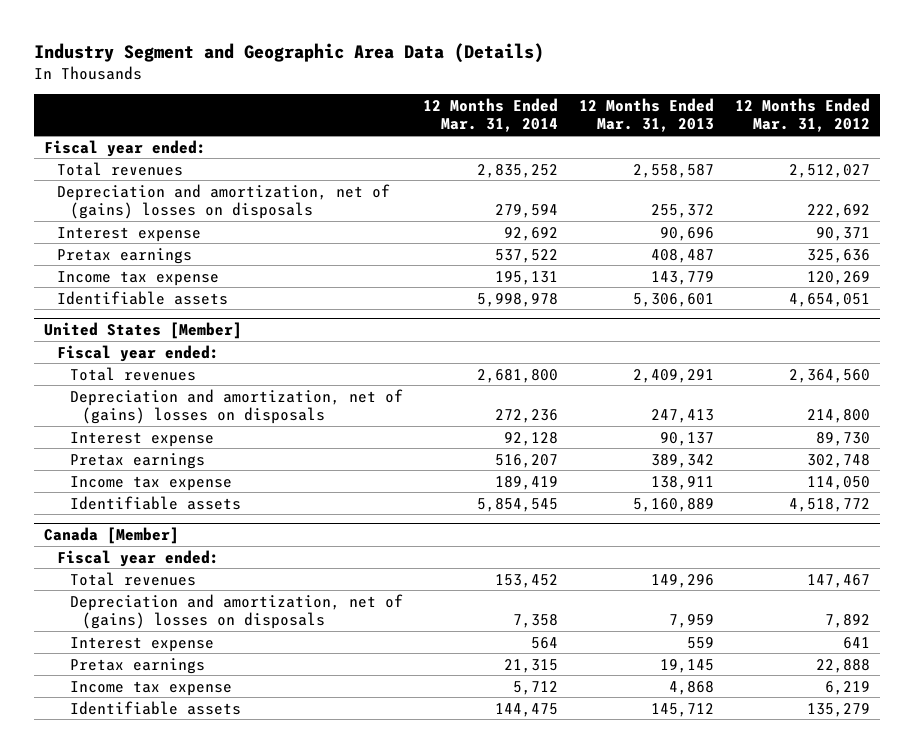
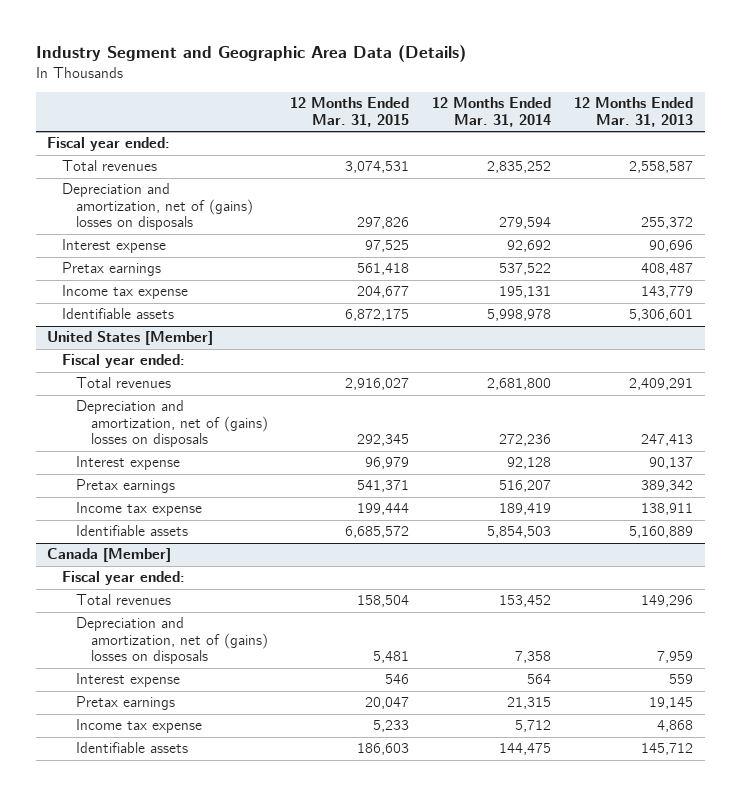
[734,98,870,133] 12 Months Ended Mar. 31, 2012 -> none
none -> [290,97,410,127] 12 Months Ended Mar. 31, 2015
[477,497,559,512] 5,854,545 -> [487,526,552,539] 5,854,503

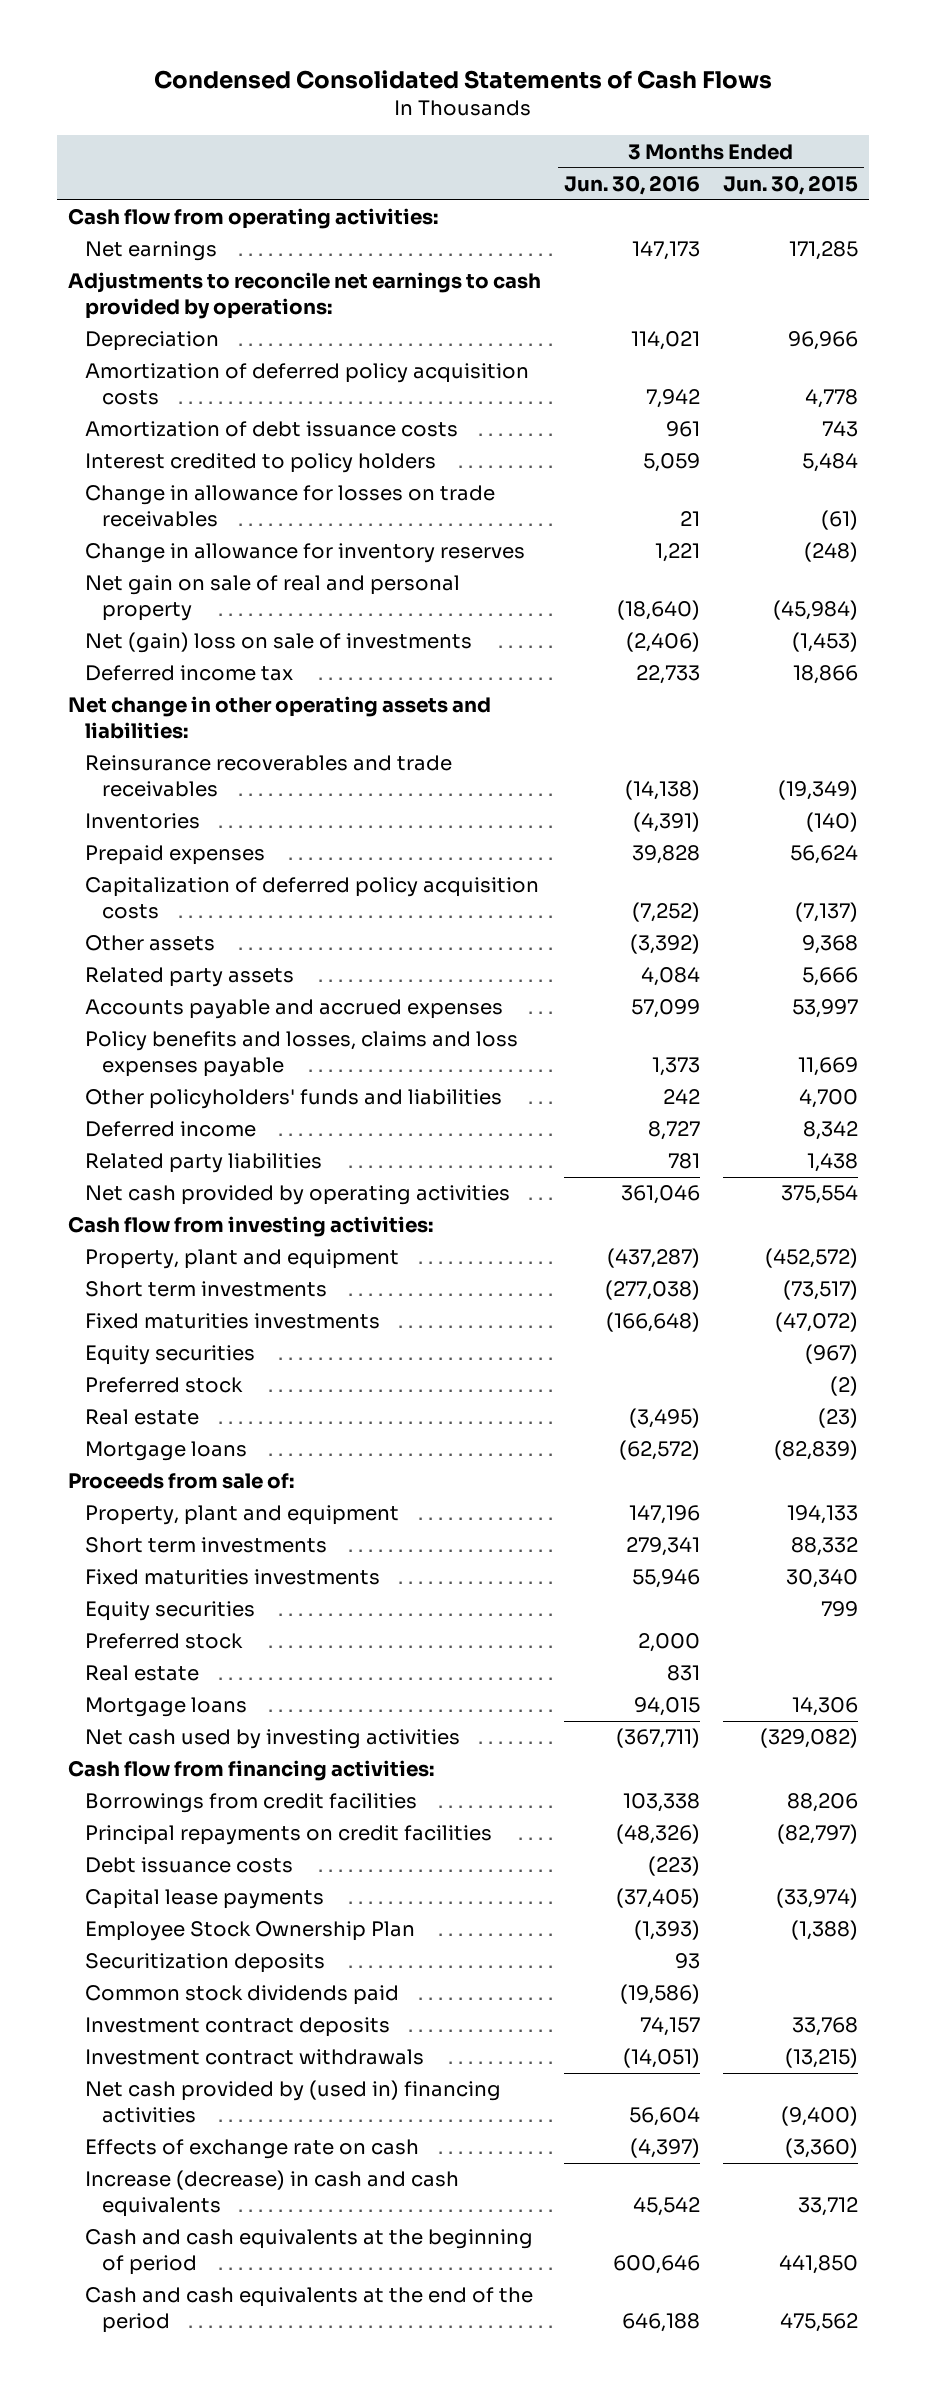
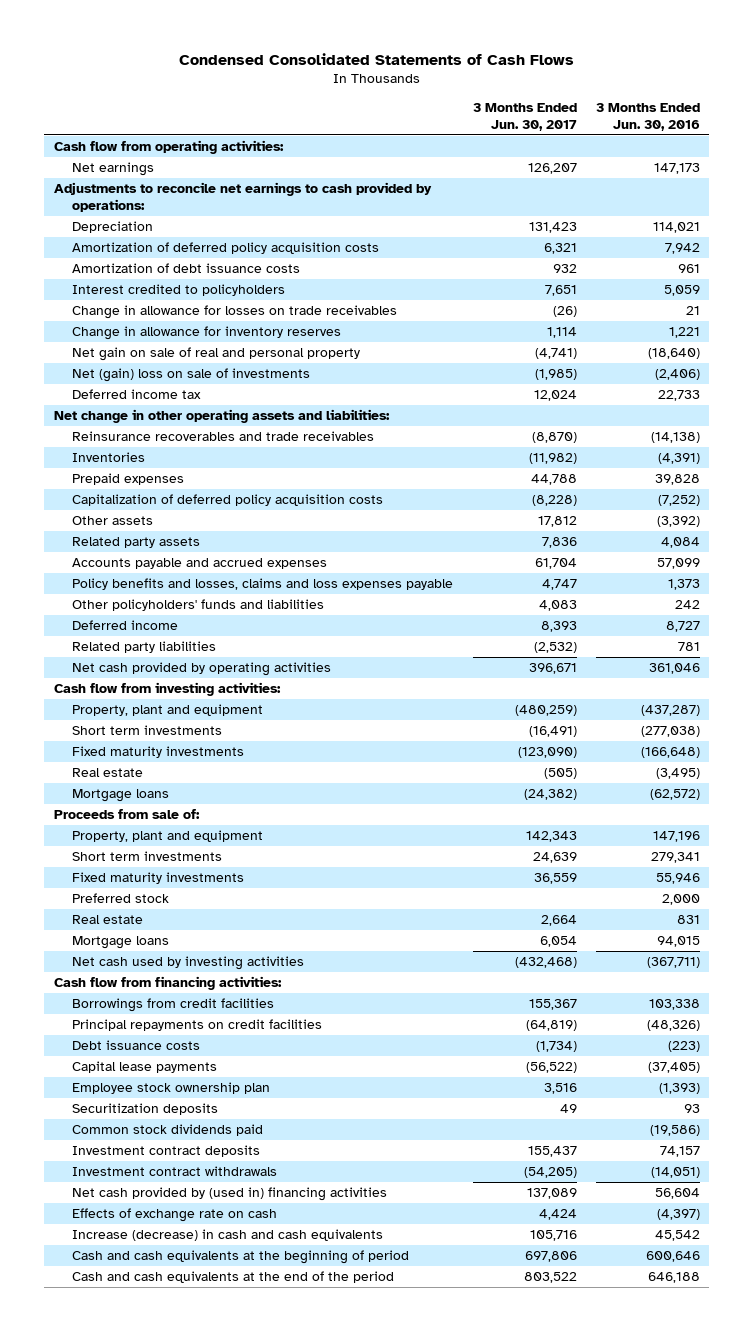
[722,175,858,196] Jun. 30, 2015 -> none
none -> [472,102,577,131] 3 Months Ended Jun. 30, 2017
[84,453,436,474] Interest credited to policy holders -> [72,283,286,296] Interest credited to policyholders
[84,1345,255,1366] Equity securities -> none
[84,1377,243,1394] Preferred stock -> none
[84,1313,380,1330] Fixed maturities investments -> [72,745,245,758] Fixed maturity investments
[84,1601,255,1622] Equity securities -> none
[84,1569,380,1586] Fixed maturities investments -> [72,871,245,884] Fixed maturity investments
[84,1921,415,1942] Employee Stock Ownership Plan -> [72,1081,271,1094] Employee stock ownership plan

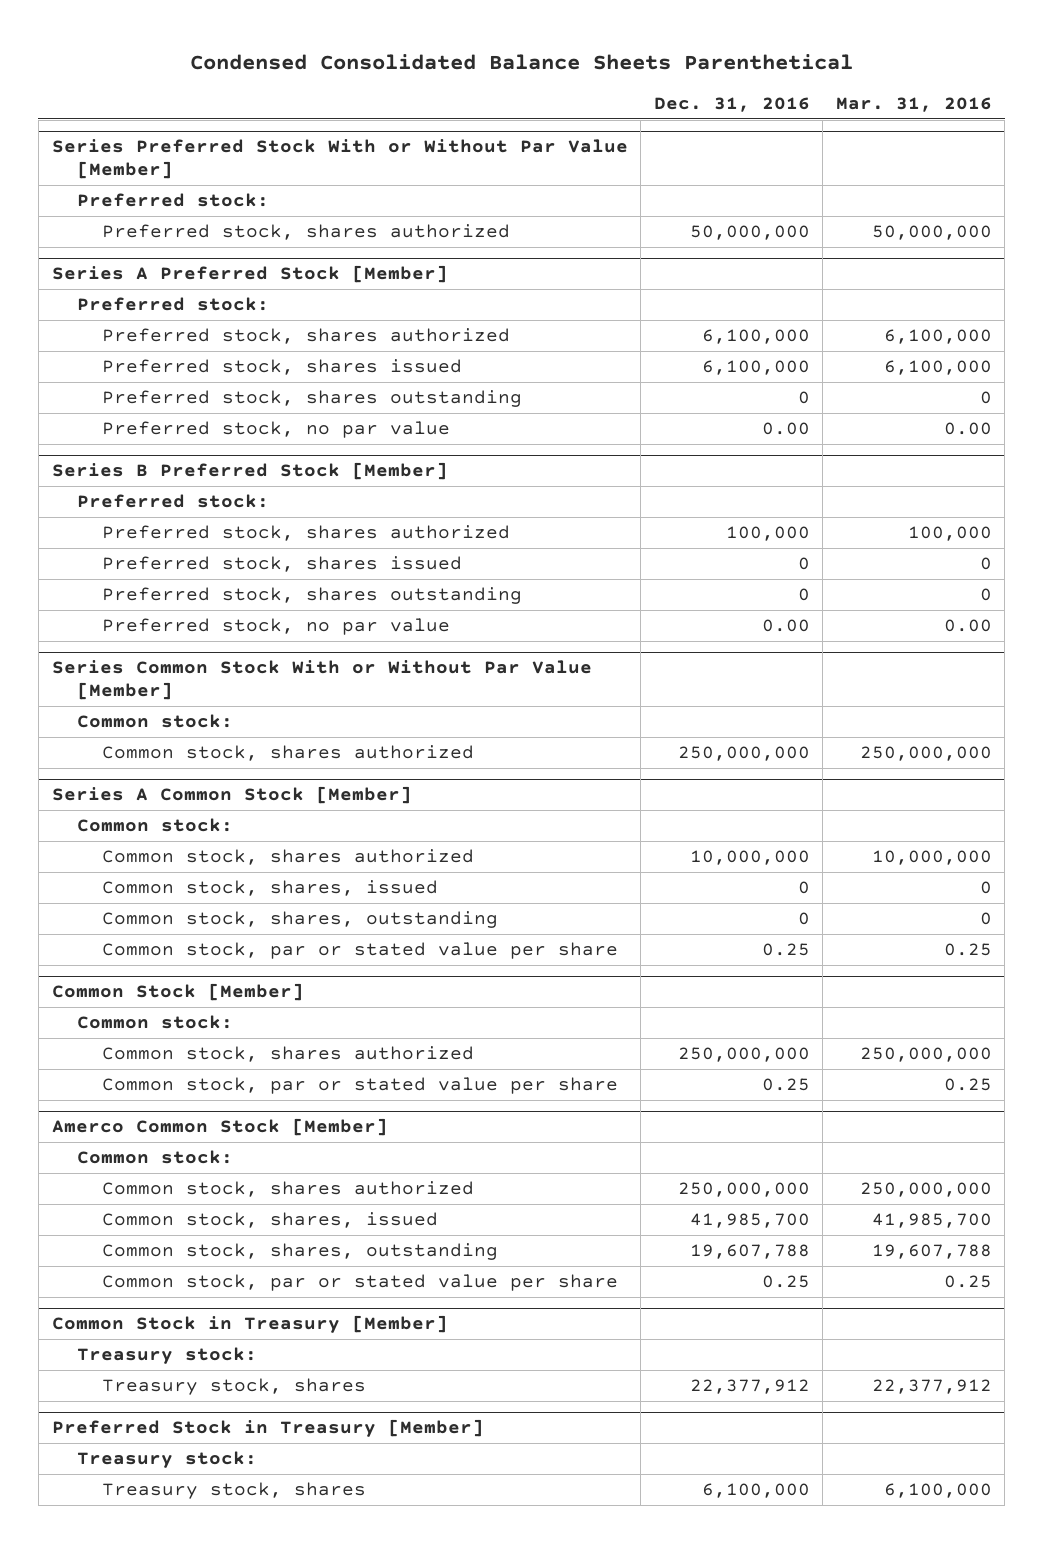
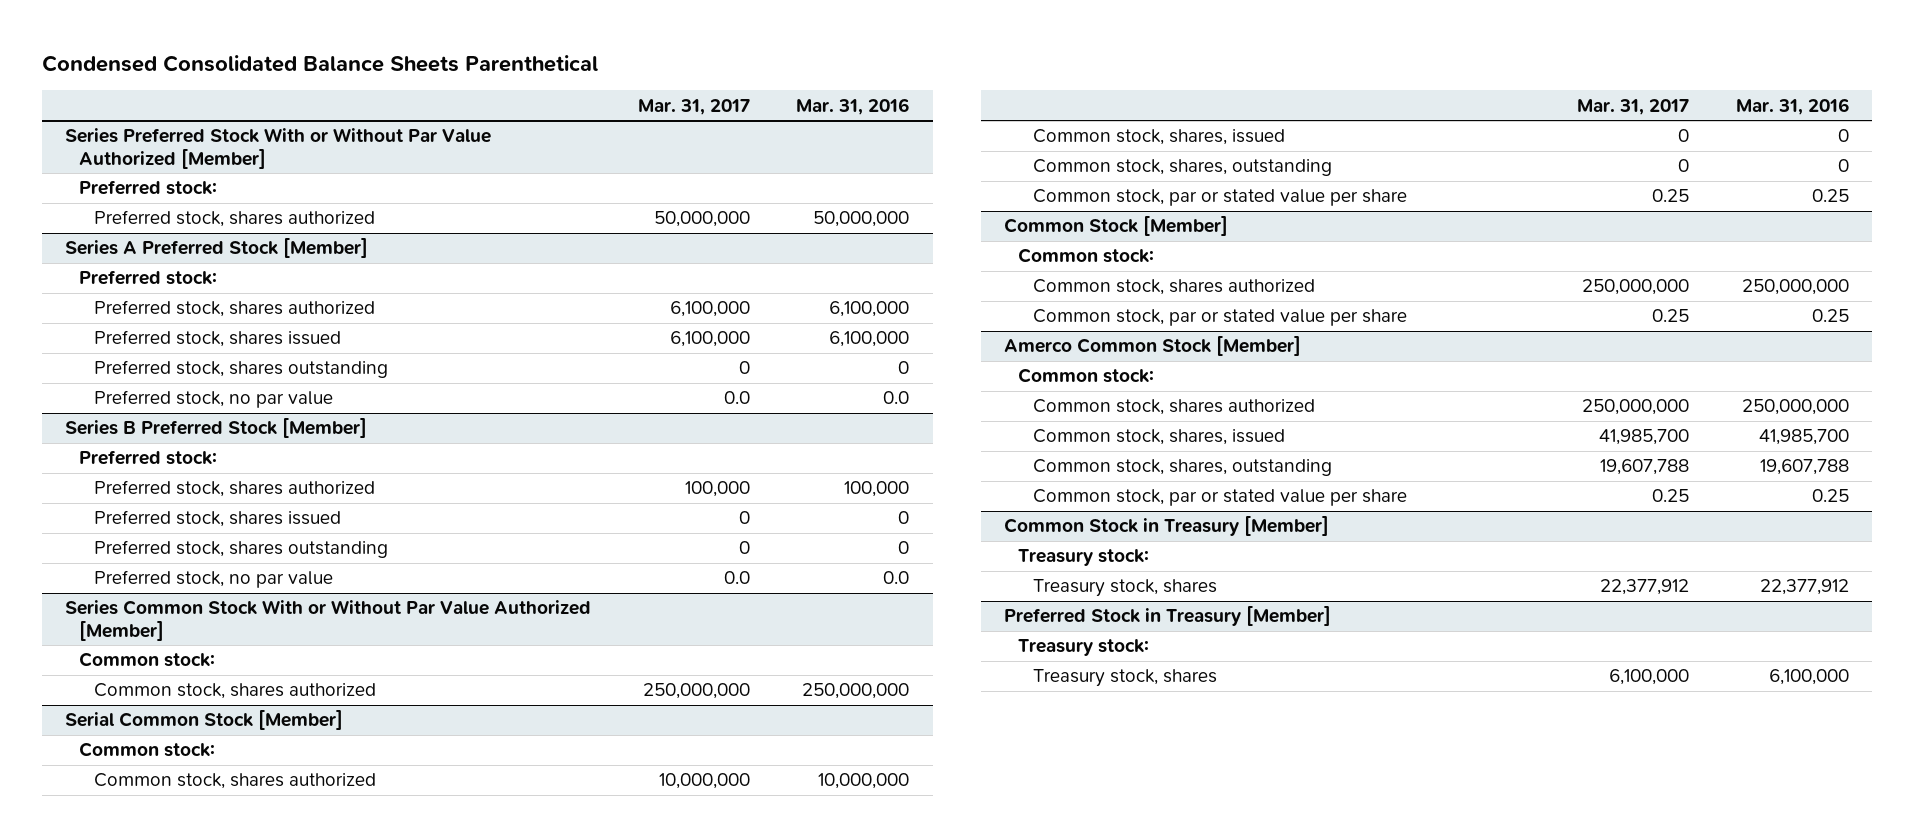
[653,97,810,113] Dec. 31, 2016 -> none
none -> [637,98,750,115] Mar. 31, 2017
[51,139,628,180] Series Preferred Stock With or Without Par Value [Member] -> [64,128,491,169] Series Preferred Stock With or Without Par Value Authorized [Member]
[943,422,992,436] 0.00 -> [883,391,910,405] 0.0
[943,619,992,633] 0.00 -> [883,571,910,585] 0.0
[51,660,592,701] Series Common Stock With or Without Par Value [Member] -> [64,600,591,641] Series Common Stock With or Without Par Value Authorized [Member]
[51,786,412,805] Series A Common Stock [Member] -> [64,710,343,731] Serial Common Stock [Member]

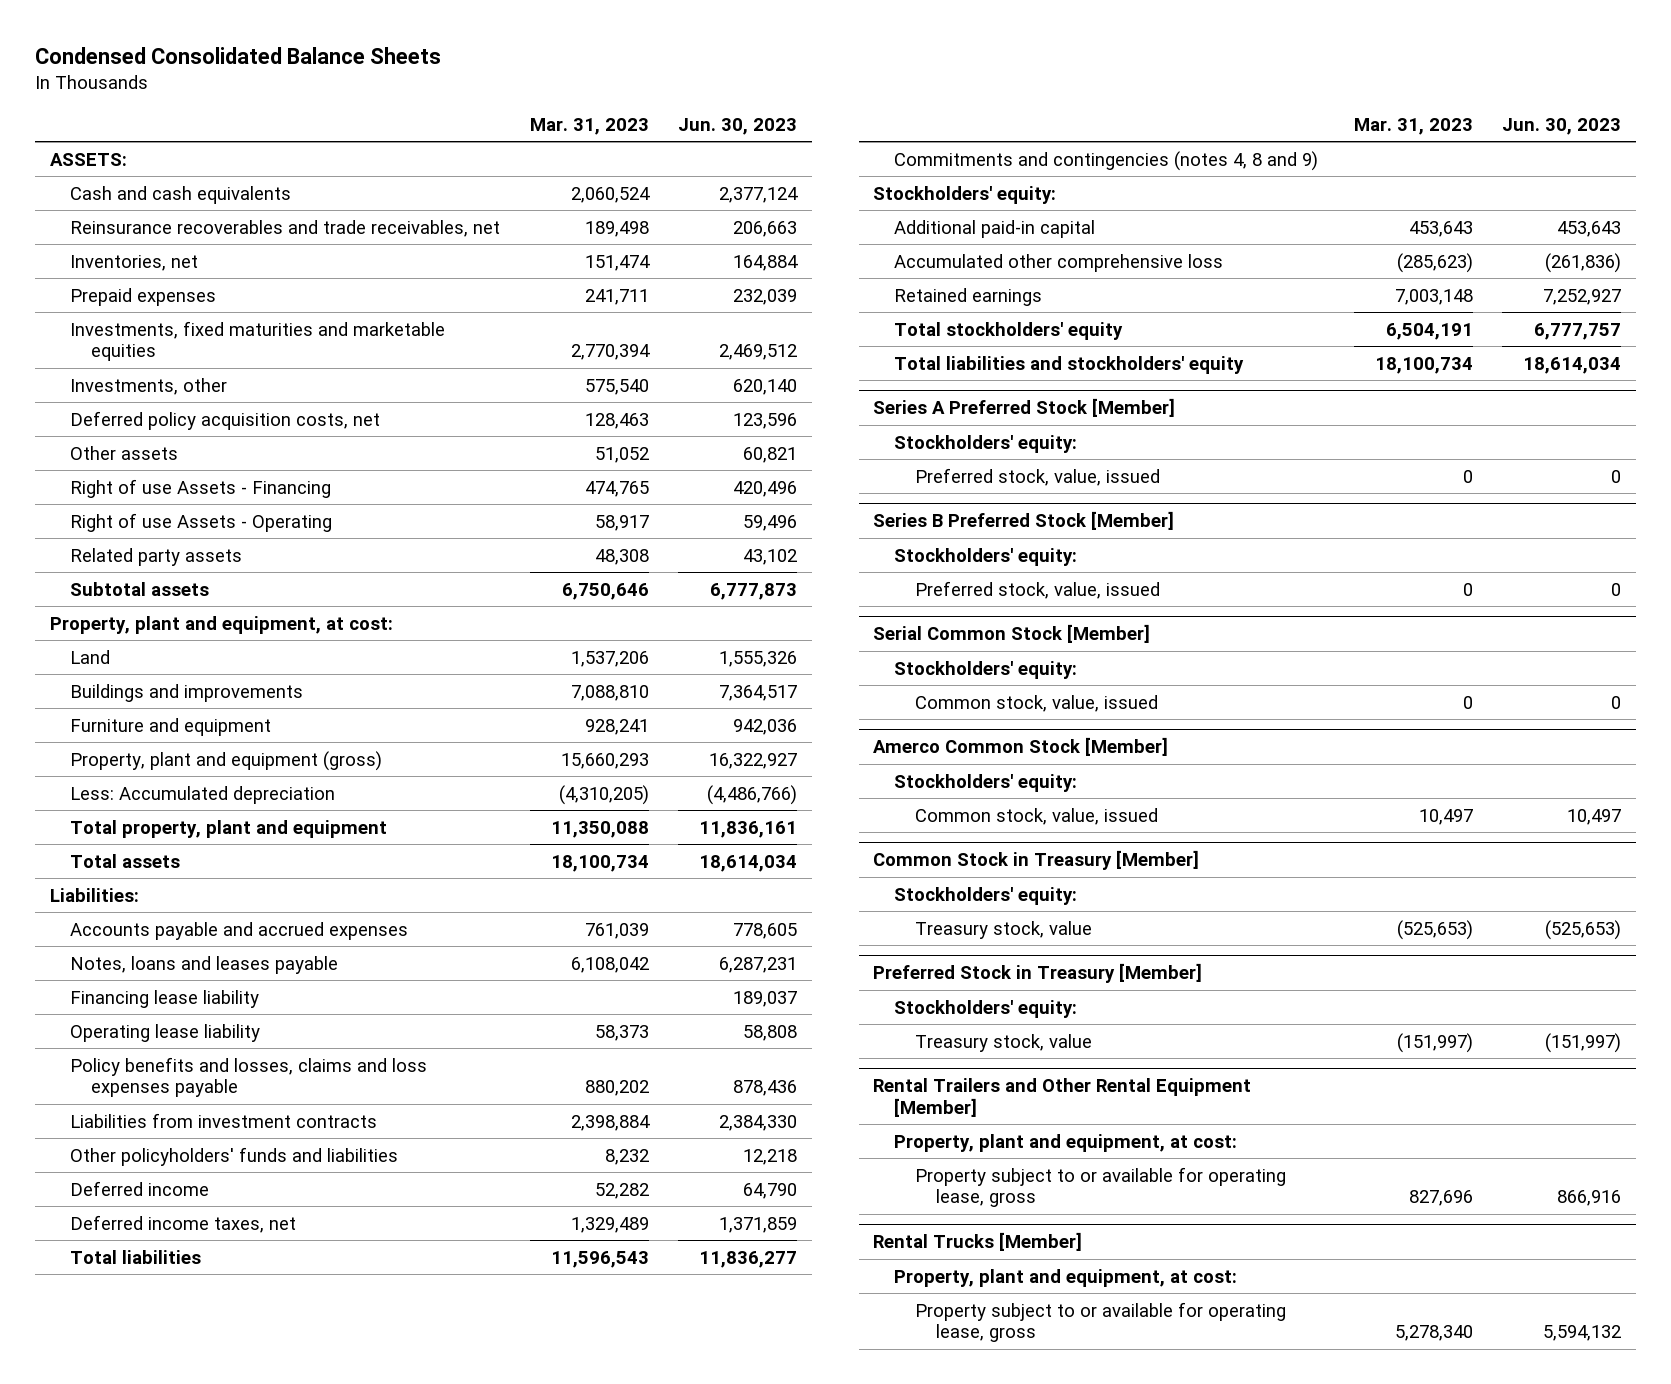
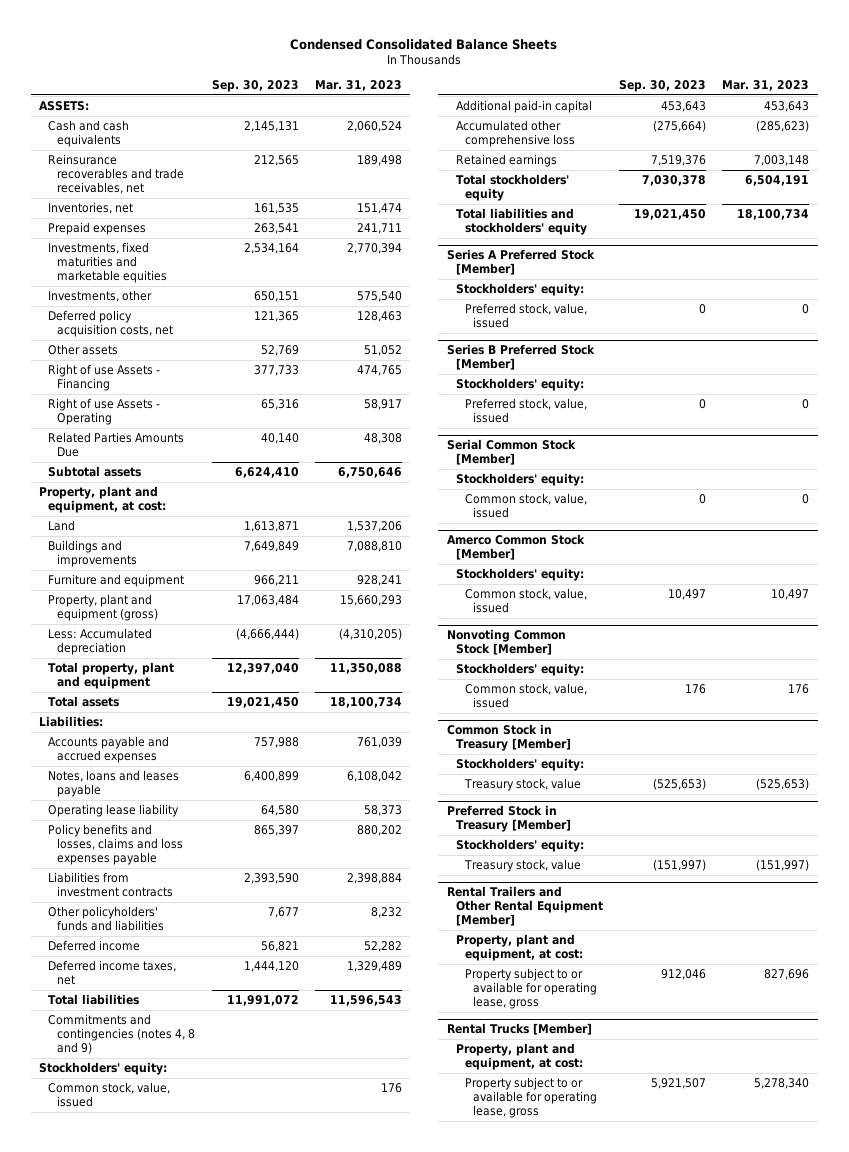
[678,118,798,136] Jun. 30, 2023 -> none
none -> [211,80,299,93] Sep. 30, 2023
[70,547,243,566] Related party assets -> [48,431,185,457] Related Parties Amounts Due
[70,989,260,1008] Financing lease liability -> none
none -> [48,1081,171,1107] Common stock, value, issued
none -> [446,628,566,655] Nonvoting Common Stock [Member]
none -> [455,662,584,676] Stockholders' equity:
none -> [464,682,587,708] Common stock, value, issued

